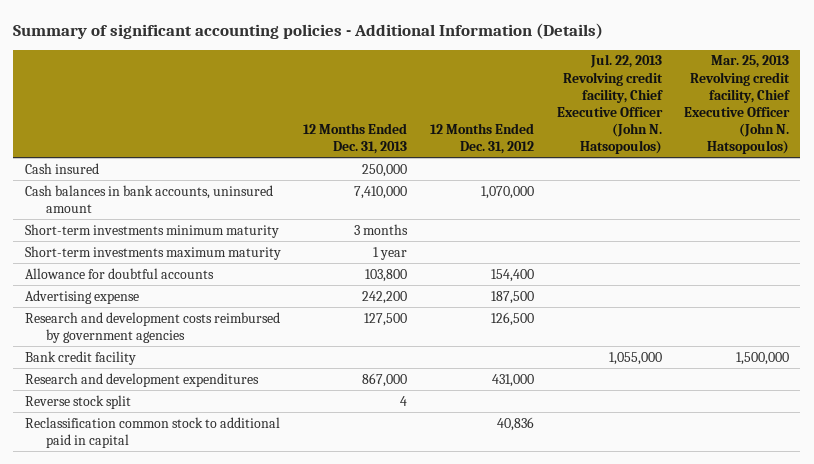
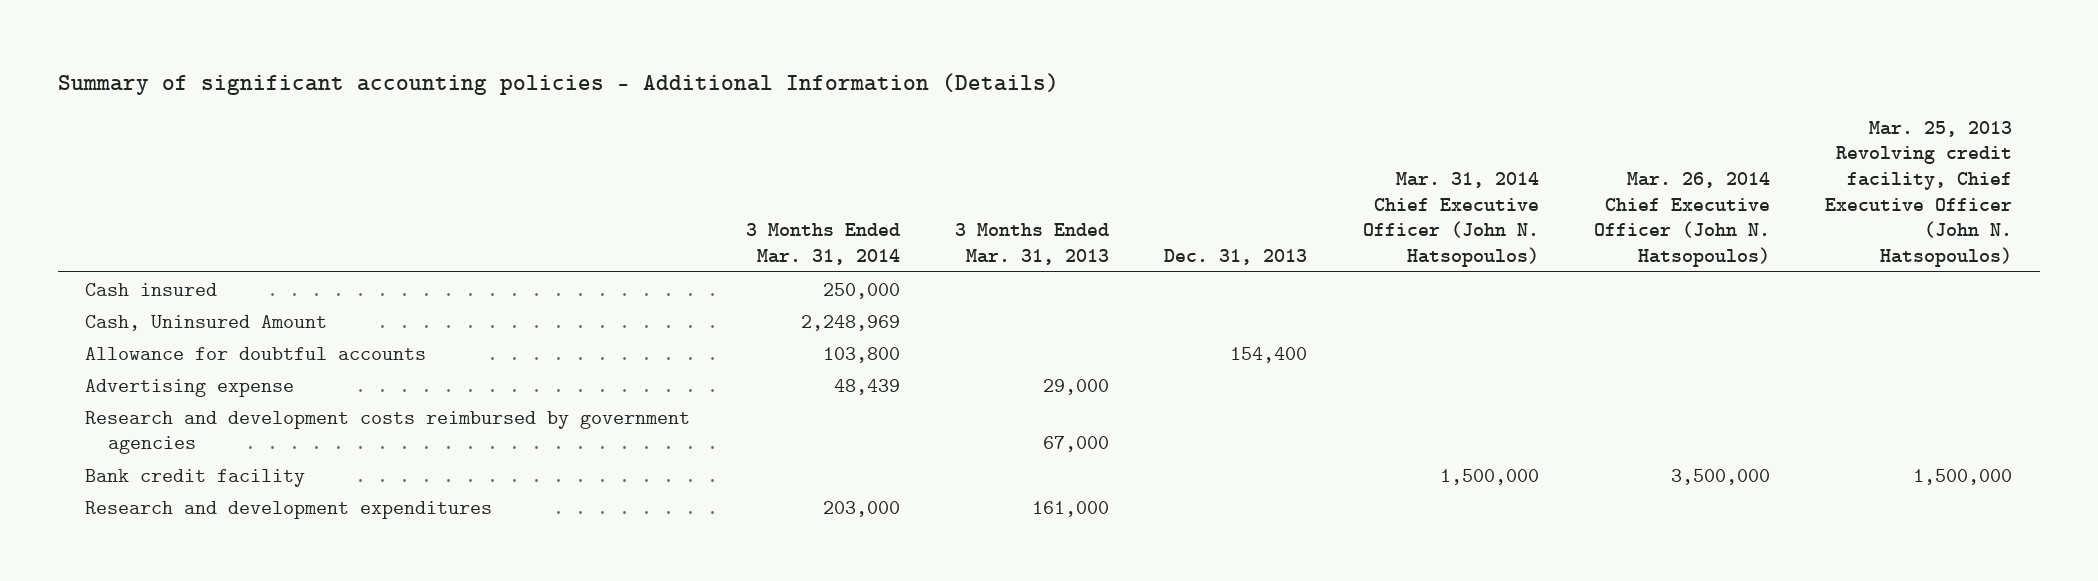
[303,123,408,155] 12 Months Ended Dec. 31, 2013 -> none
[429,123,534,155] 12 Months Ended Dec. 31, 2012 -> none
[556,54,663,155] Jul. 22, 2013 Revolving credit facility, Chief Executive Officer (John N. Hatsopoulos) -> none
none -> [745,223,900,265] 3 Months Ended Mar. 31, 2014
none -> [955,223,1110,265] 3 Months Ended Mar. 31, 2013
none -> [1164,248,1308,265] Dec. 31, 2013
none -> [1362,172,1539,267] Mar. 31, 2014 Chief Executive Officer (John N. Hatsopoulos)
none -> [1593,172,1770,267] Mar. 26, 2014 Chief Executive Officer (John N. Hatsopoulos)
[24,223,279,238] Short-term investments minimum maturity -> none
[24,245,281,260] Short-term investments maximum maturity -> none
[24,184,273,213] Cash balances in bank accounts, uninsured amount -> [85,314,328,331] Cash, Uninsured Amount
[24,394,131,409] Reverse stock split -> none
[24,416,280,448] Reclassification common stock to additional paid in capital -> none

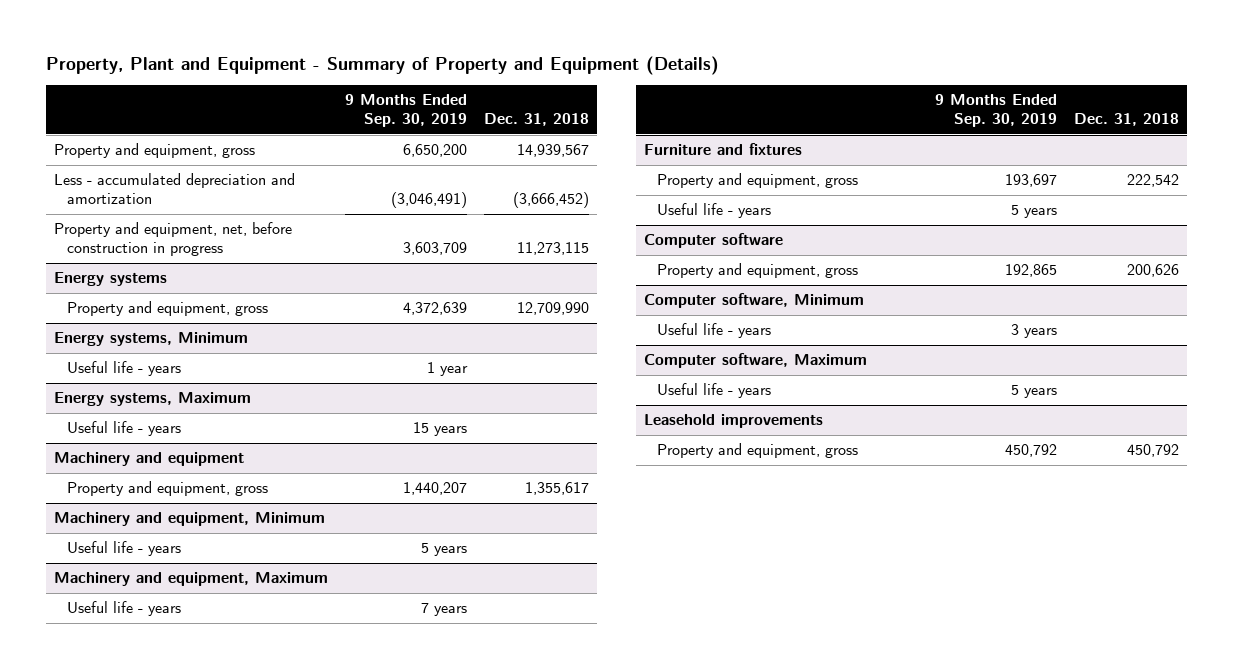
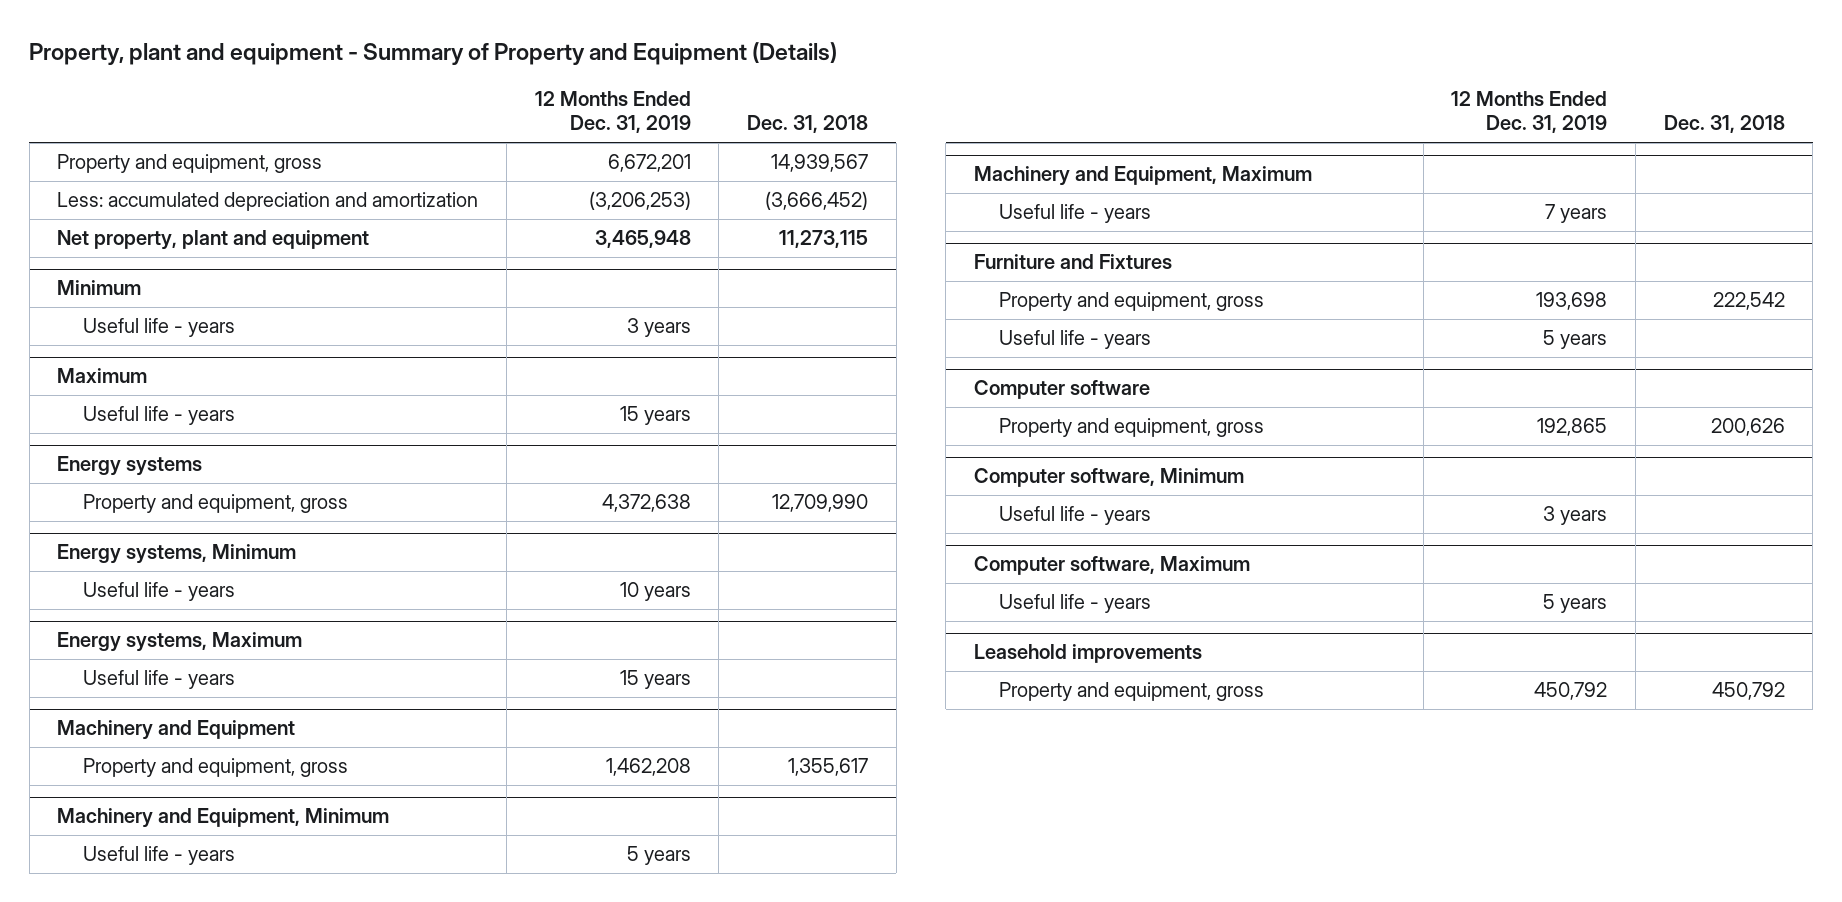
[45,55,719,75] Property, Plant and Equipment - Summary of Property and Equipment (Details) -> [29,41,838,65] Property, plant and equipment - Summary of Property and Equipment (Details)
[345,94,468,128] 9 Months Ended Sep. 30, 2019 -> none
none -> [534,91,691,134] 12 Months Ended Dec. 31, 2019
[54,173,296,204] Less - accumulated depreciation and amortization -> [57,192,479,212] Less: accumulated depreciation and amortization
[54,222,293,256] Property and equipment, net, before construction in progress -> [57,230,370,251] Net property, plant and equipment
none -> [57,280,142,296] Minimum
none -> [82,318,235,338] Useful life - years
none -> [57,368,148,384] Maximum
none -> [82,406,235,426] Useful life - years
[54,452,245,467] Machinery and equipment -> [57,720,296,741] Machinery and Equipment
[54,512,326,527] Machinery and equipment, Minimum -> [57,808,390,829] Machinery and Equipment, Minimum
[54,572,329,587] Machinery and equipment, Maximum -> [973,166,1312,187] Machinery and Equipment, Maximum
[644,143,803,156] Furniture and fixtures -> [973,254,1172,270] Furniture and Fixtures

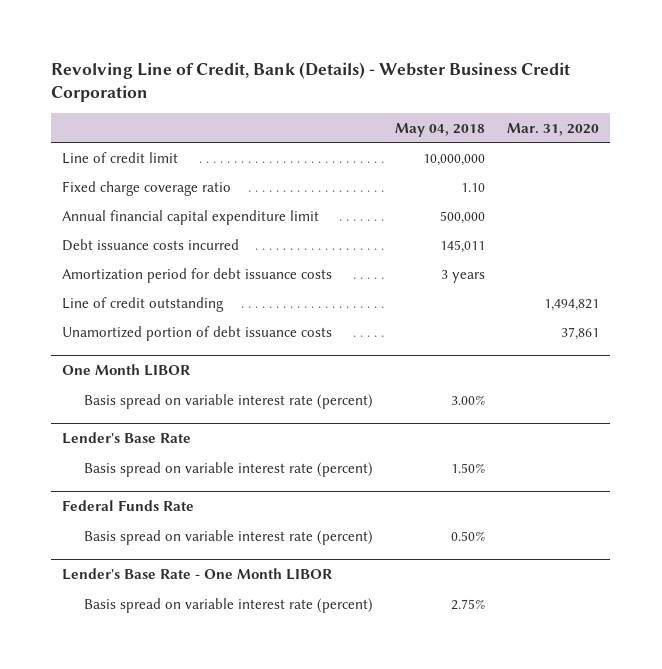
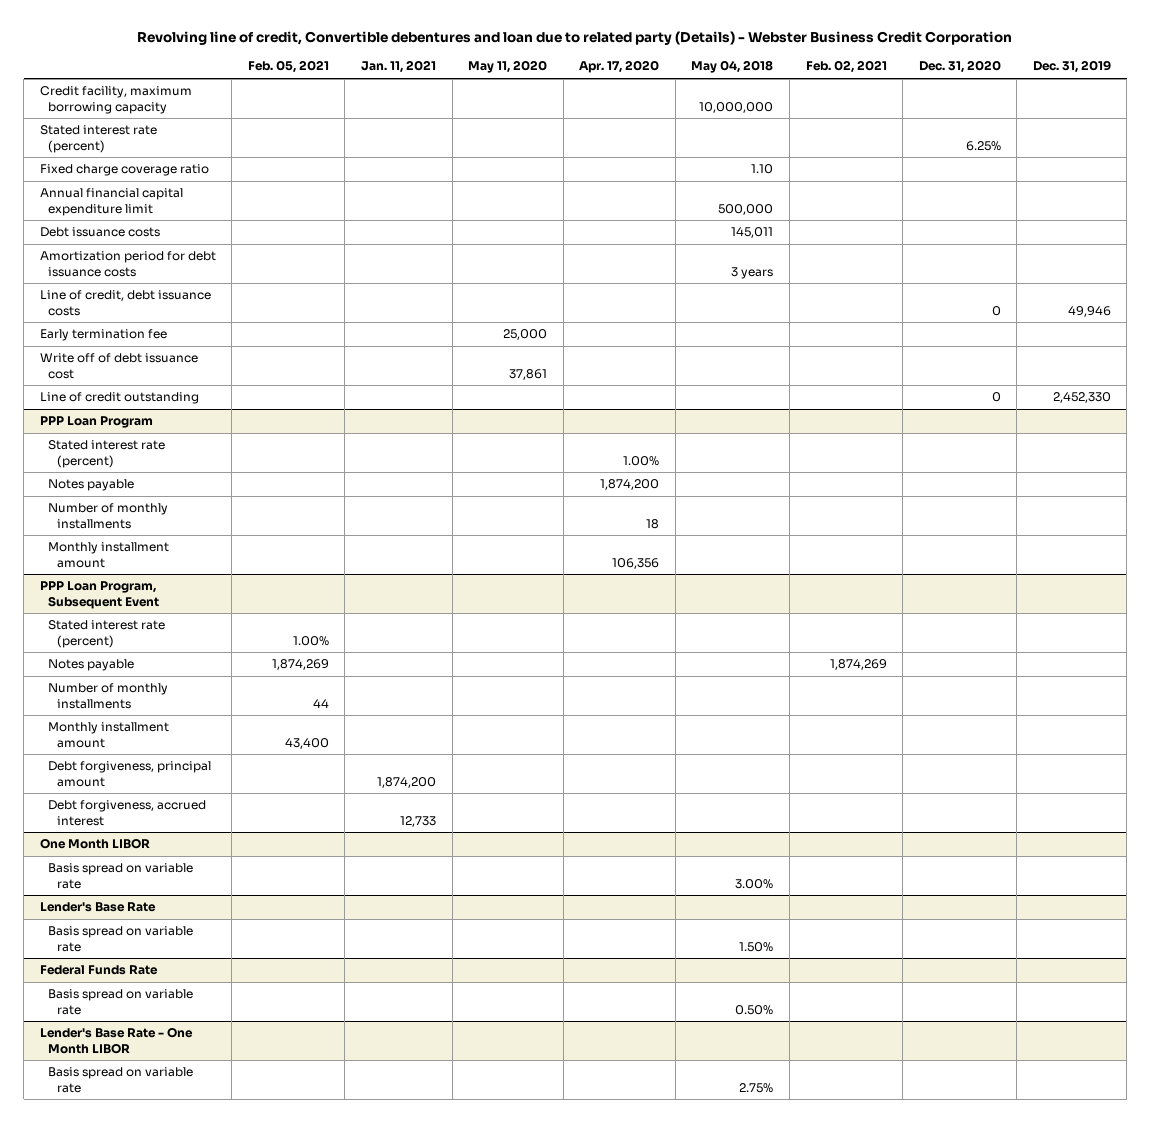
[51,61,571,103] Revolving Line of Credit, Bank (Details) - Webster Business Credit Corporation -> [137,30,1013,45] Revolving line of credit, Convertible debentures and loan due to related party (Details) - Webster Business Credit Corporation
[507,122,600,136] Mar. 31, 2020 -> none
none -> [247,60,329,74] Feb. 05, 2021
none -> [361,60,437,74] Jan. 11, 2021
none -> [468,60,548,74] May 11, 2020
none -> [579,60,660,74] Apr. 17, 2020
none -> [805,60,887,74] Feb. 02, 2021
none -> [918,60,1001,74] Dec. 31, 2020
none -> [1032,60,1111,74] Dec. 31, 2019
[62,151,179,164] Line of credit limit -> [39,86,192,114] Credit facility, maximum borrowing capacity
none -> [39,125,157,153] Stated interest rate (percent)
[62,238,240,251] Debt issuance costs incurred -> [39,227,160,238] Debt issuance costs
none -> [39,290,211,316] Line of credit, debt issuance costs
none -> [39,329,167,342] Early termination fee
none -> [39,353,198,379] Write off of debt issuance cost
[62,325,333,341] Unamortized portion of debt issuance costs -> none
none -> [39,416,153,429] PPP Loan Program
none -> [48,440,166,468] Stated interest rate (percent)
none -> [48,479,135,492] Notes payable
none -> [48,503,169,529] Number of monthly installments
none -> [48,542,170,568] Monthly installment amount
none -> [39,581,160,609] PPP Loan Program, Subsequent Event
none -> [48,620,166,648] Stated interest rate (percent)
none -> [48,659,135,672] Notes payable
none -> [48,683,169,709] Number of monthly installments
none -> [48,722,170,748] Monthly installment amount
none -> [48,761,212,787] Debt forgiveness, principal amount
none -> [48,800,207,826] Debt forgiveness, accrued interest
[83,393,373,409] Basis spread on variable interest rate (percent) -> [48,863,194,889] Basis spread on variable rate
[83,461,373,477] Basis spread on variable interest rate (percent) -> [48,926,194,952] Basis spread on variable rate
[83,529,373,545] Basis spread on variable interest rate (percent) -> [48,989,194,1015] Basis spread on variable rate
[83,597,373,613] Basis spread on variable interest rate (percent) -> [48,1067,194,1093] Basis spread on variable rate

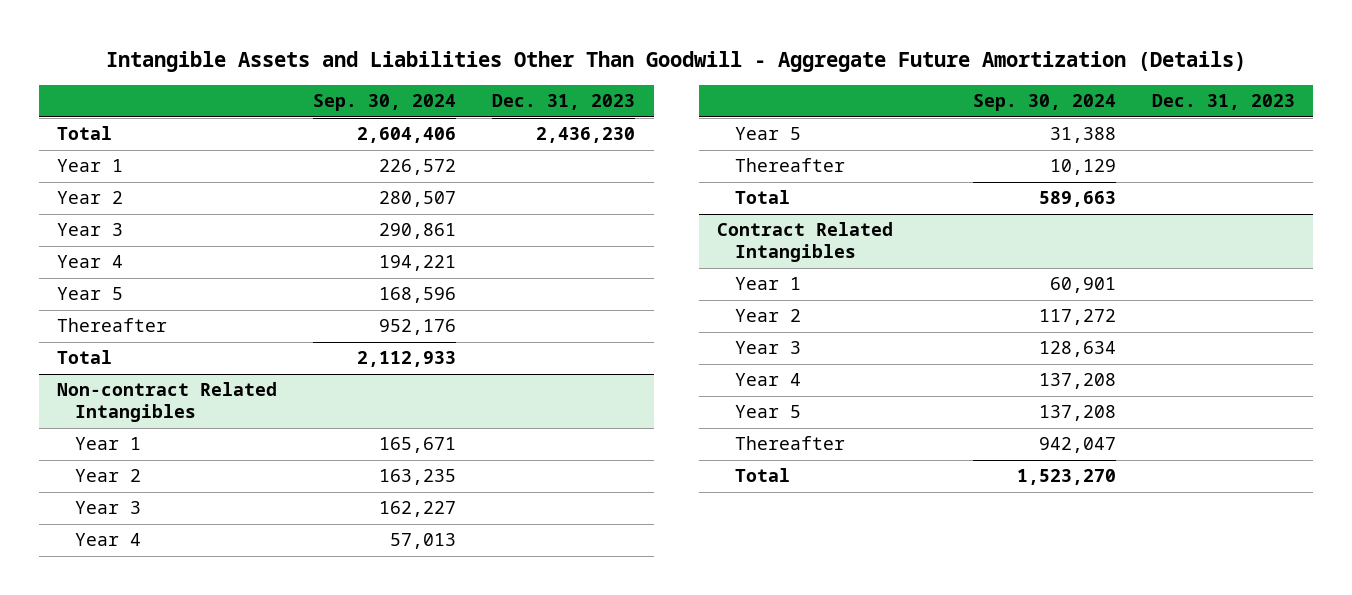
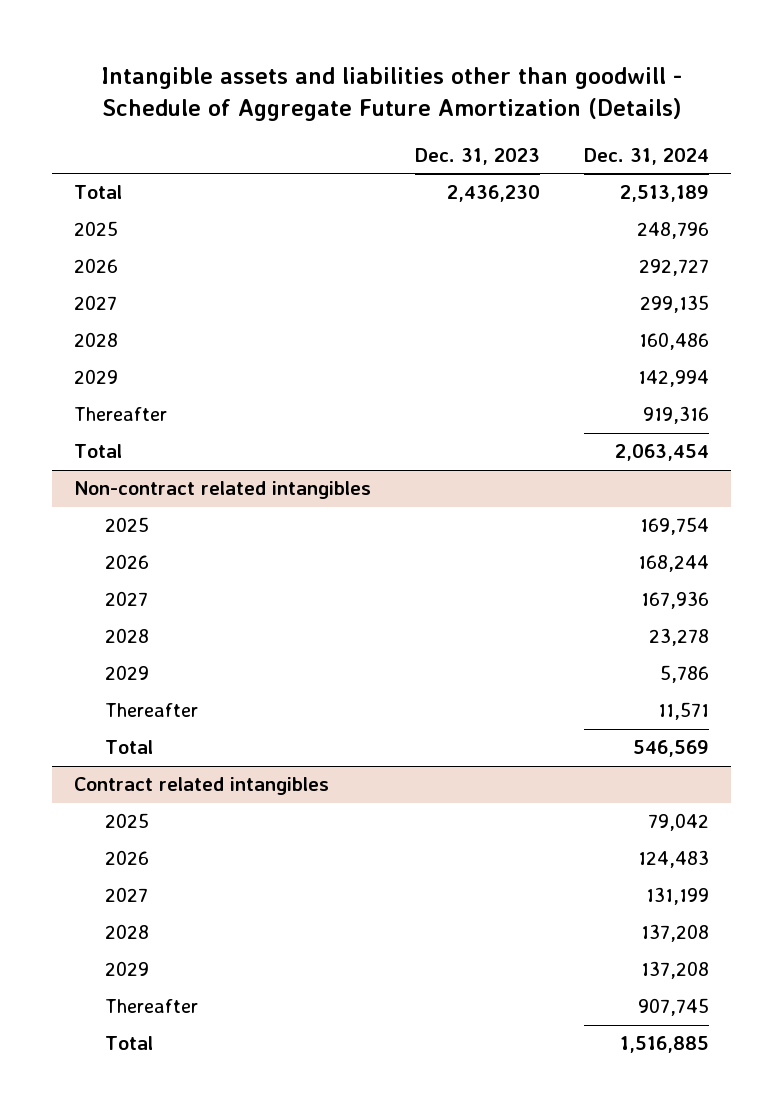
[106,50,1247,72] Intangible Assets and Liabilities Other Than Goodwill - Aggregate Future Amortization (Details) -> [100,66,682,121] Intangible assets and liabilities other than goodwill - Schedule of Aggregate Future Amortization (Details)
[313,94,457,112] Sep. 30, 2024 -> none
none -> [584,147,710,165] Dec. 31, 2024
[56,159,123,173] Year 1 -> [73,221,118,237] 2025
[56,191,123,205] Year 2 -> [73,258,118,274] 2026
[56,223,123,237] Year 3 -> [73,295,117,311] 2027
[56,255,123,269] Year 4 -> [73,332,118,348] 2028
[56,287,123,301] Year 5 -> [73,369,118,385] 2029
[56,382,277,423] Non-contract Related Intangibles -> [73,481,371,500] Non-contract related intangibles
[75,437,142,451] Year 1 -> [105,517,150,533] 2025
[75,469,142,483] Year 2 -> [105,554,150,570] 2026
[75,501,142,515] Year 3 -> [105,591,149,607] 2027
[75,533,142,547] Year 4 -> [105,628,150,644] 2028
[735,127,802,141] Year 5 -> [105,665,150,681] 2029
[716,222,893,263] Contract Related Intangibles -> [73,777,329,796] Contract related intangibles
[735,277,802,291] Year 1 -> [105,813,150,829] 2025
[735,309,802,323] Year 2 -> [105,850,150,866] 2026
[735,341,802,355] Year 3 -> [105,887,149,903] 2027
[735,373,802,387] Year 4 -> [105,924,150,940] 2028
[735,405,802,419] Year 5 -> [105,961,150,977] 2029

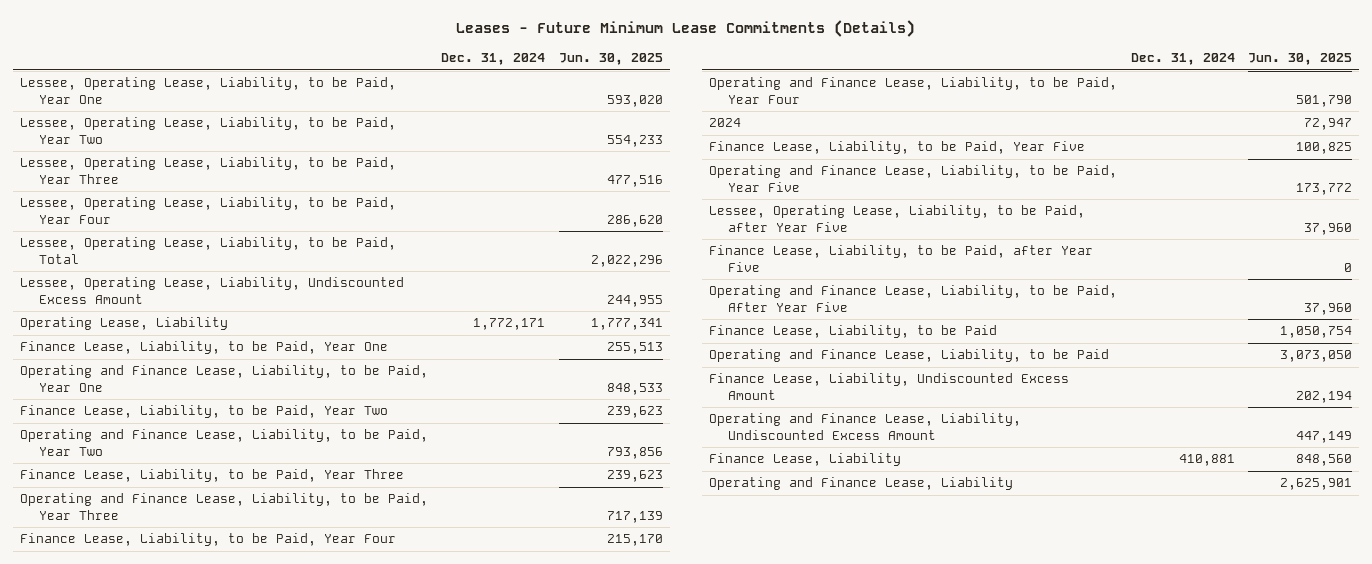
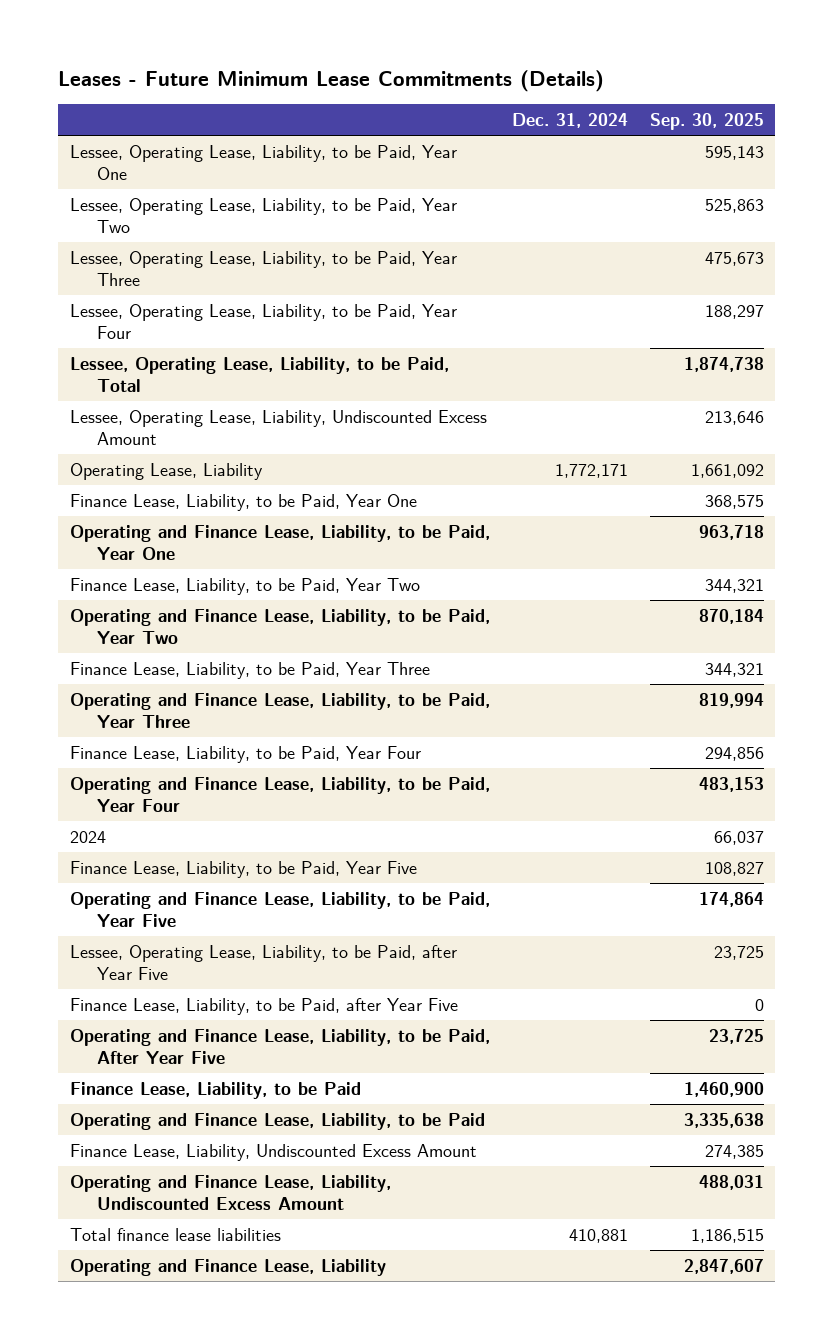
[559,53,664,66] Jun. 30, 2025 -> none
none -> [650,113,765,131] Sep. 30, 2025
[709,453,902,467] Finance Lease, Liability -> [69,1227,281,1241] Total finance lease liabilities

